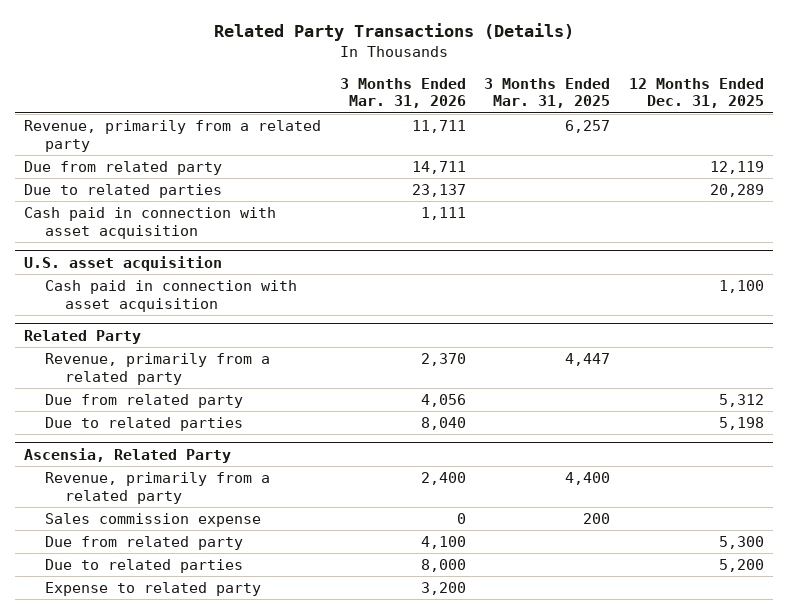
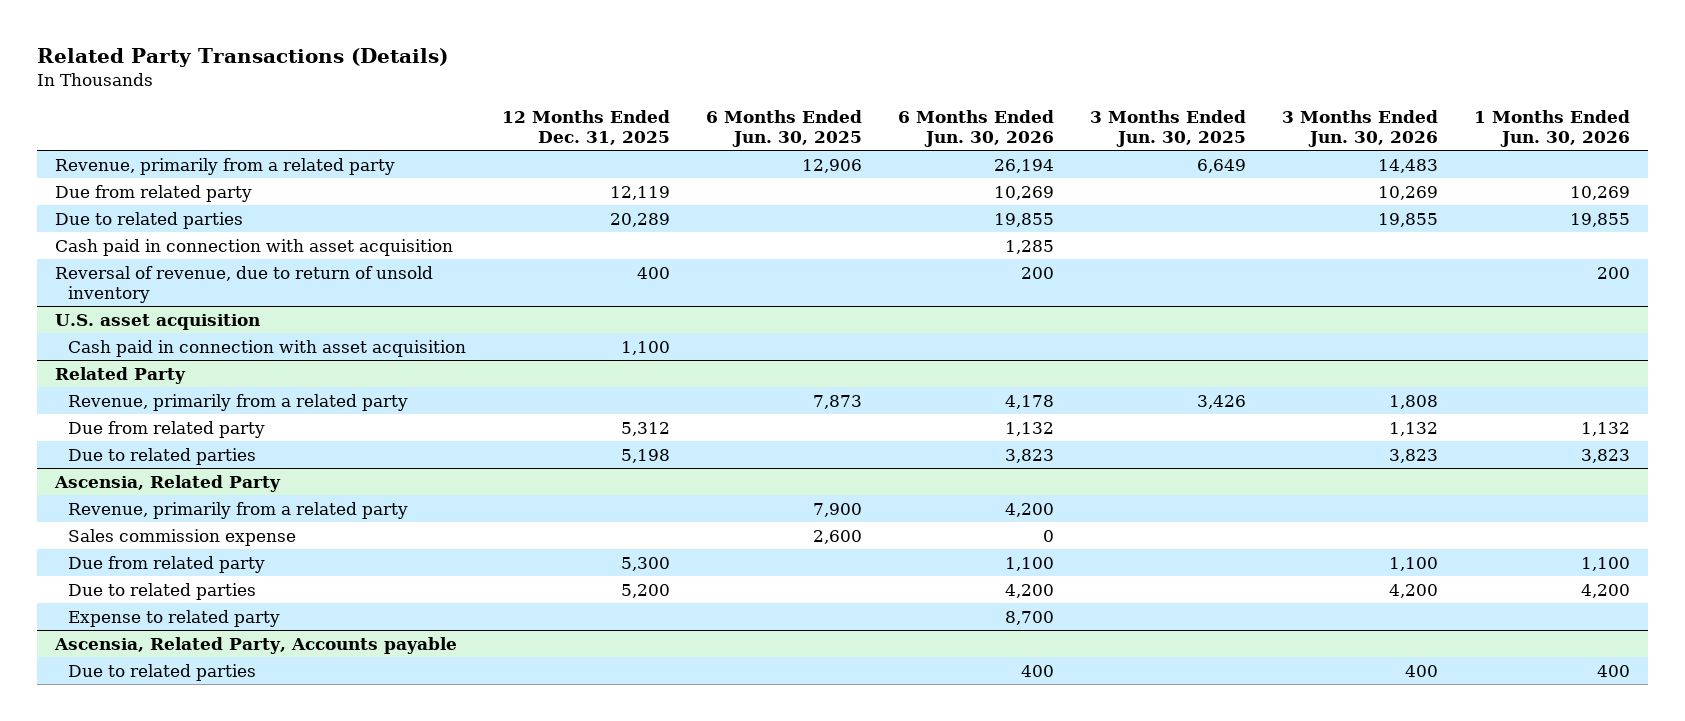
[339,78,466,109] 3 Months Ended Mar. 31, 2026 -> none
[484,78,611,109] 3 Months Ended Mar. 31, 2025 -> none
none -> [705,109,862,148] 6 Months Ended Jun. 30, 2025
none -> [897,109,1054,148] 6 Months Ended Jun. 30, 2026
none -> [1090,109,1247,148] 3 Months Ended Jun. 30, 2025
none -> [1282,109,1439,148] 3 Months Ended Jun. 30, 2026
none -> [1474,109,1631,148] 1 Months Ended Jun. 30, 2026
none -> [55,265,434,303] Reversal of revenue, due to return of unsold inventory
none -> [54,636,458,654] Ascensia, Related Party, Accounts payable
none -> [67,663,256,681] Due to related parties

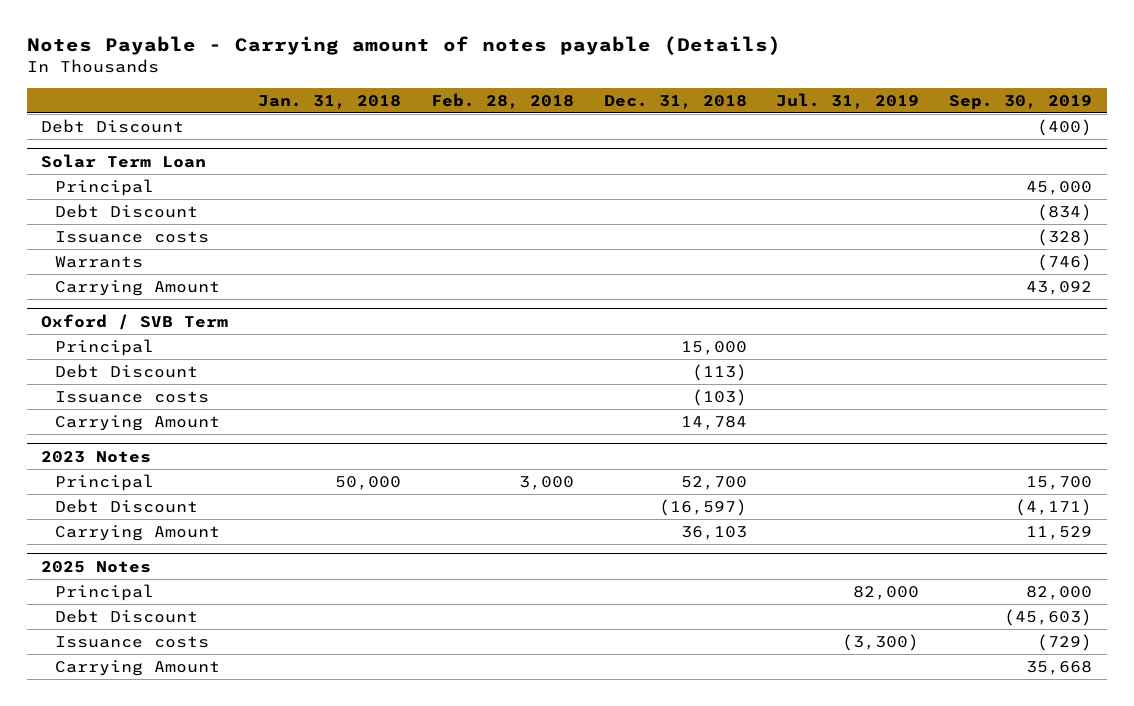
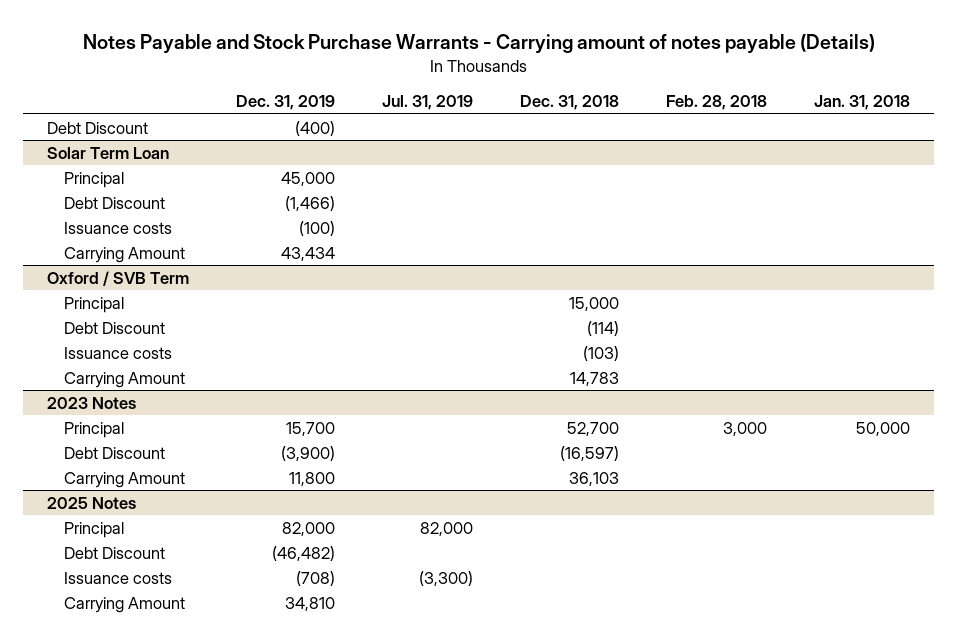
[26,35,781,55] Notes Payable - Carrying amount of notes payable (Details) -> [82,34,875,54] Notes Payable and Stock Purchase Warrants - Carrying amount of notes payable (Details)
[949,94,1093,110] Sep. 30, 2019 -> none
none -> [236,95,336,111] Dec. 31, 2019
[54,256,143,269] Warrants -> none
[691,364,747,382] (113) -> [587,320,620,336] (114)
[680,416,747,431] 14,784 -> [570,371,620,386] 14,783

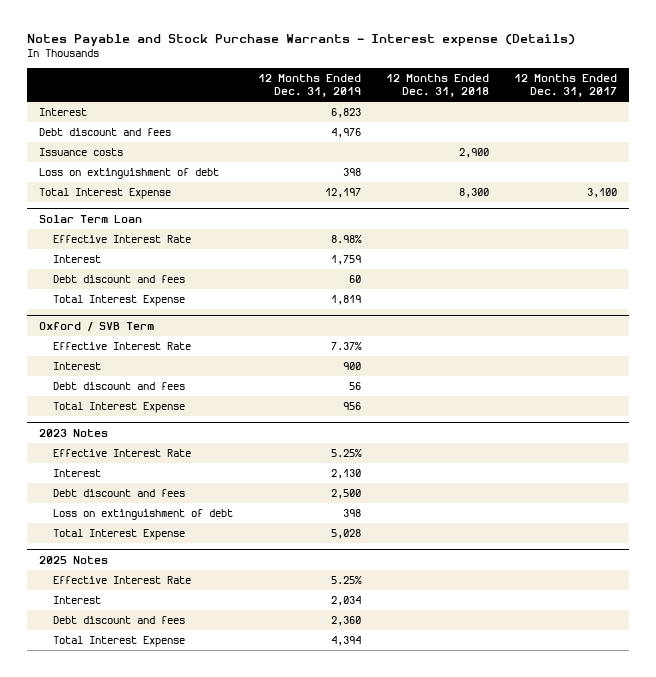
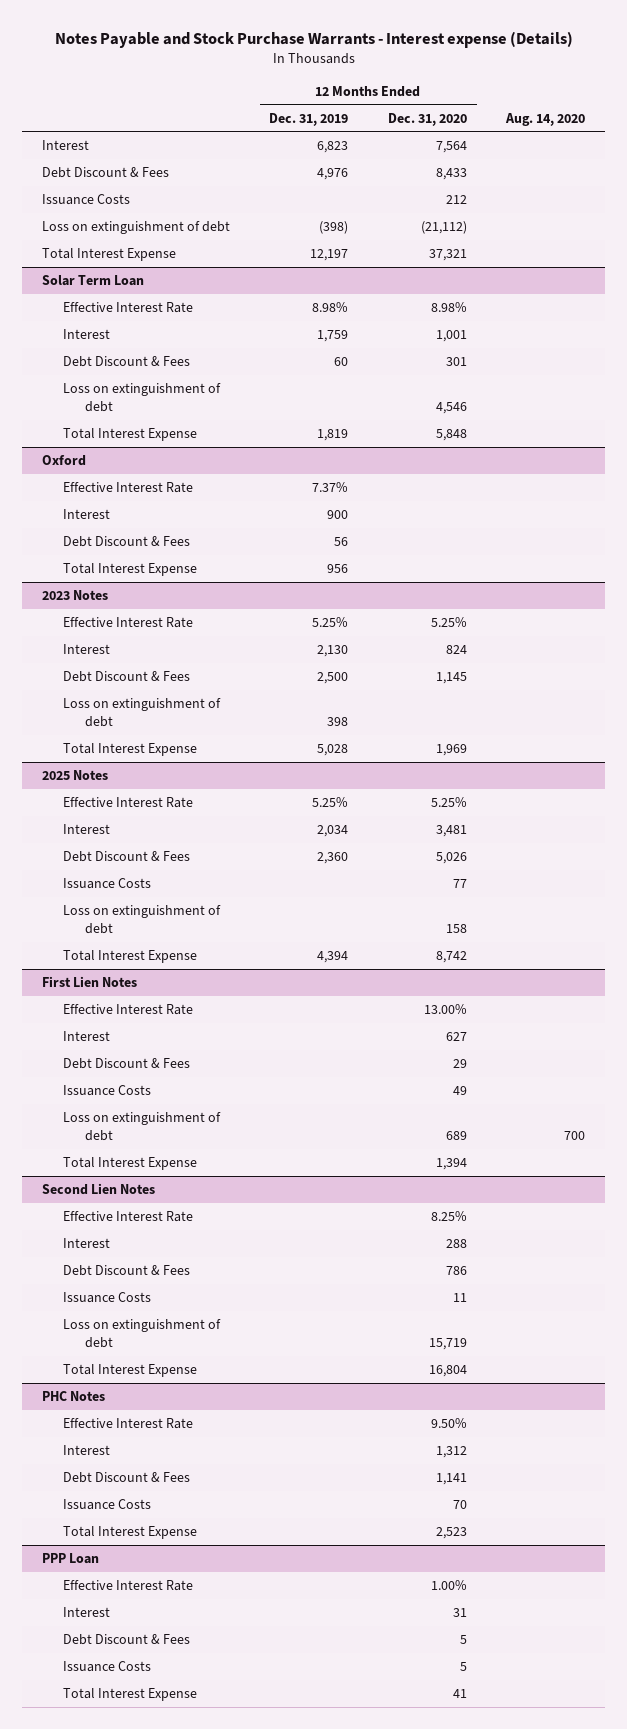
[385,73,489,98] 12 Months Ended Dec. 31, 2018 -> none
[513,73,617,98] 12 Months Ended Dec. 31, 2017 -> none
none -> [387,112,467,126] Dec. 31, 2020
none -> [505,112,586,126] Aug. 14, 2020
[39,127,172,136] Debt discount and fees -> [41,167,169,179] Debt Discount & Fees
[39,147,124,156] Issuance costs -> [41,194,130,206] Issuance Costs
[342,167,361,176] 398 -> [319,221,349,235] (398)
[52,274,185,283] Debt discount and fees -> [63,356,191,368] Debt Discount & Fees
none -> [63,383,222,413] Loss on extinguishment of debt
[39,320,155,332] Oxford / SVB Term -> [41,455,86,467] Oxford
[52,381,185,390] Debt discount and fees -> [63,536,191,548] Debt Discount & Fees
[52,488,185,497] Debt discount and fees -> [63,671,191,683] Debt Discount & Fees
[52,615,185,624] Debt discount and fees -> [63,851,191,863] Debt Discount & Fees
none -> [63,878,152,890] Issuance Costs
none -> [63,905,222,935] Loss on extinguishment of debt
none -> [41,976,137,988] First Lien Notes
none -> [63,1004,194,1016] Effective Interest Rate
none -> [63,1031,111,1042] Interest
none -> [63,1058,191,1070] Debt Discount & Fees
none -> [63,1085,152,1097] Issuance Costs
none -> [63,1112,222,1142] Loss on extinguishment of debt
none -> [63,1157,198,1171] Total Interest Expense
none -> [41,1183,155,1196] Second Lien Notes
none -> [63,1211,194,1223] Effective Interest Rate
none -> [63,1238,111,1249] Interest
none -> [63,1265,191,1277] Debt Discount & Fees
none -> [63,1292,152,1304] Issuance Costs
none -> [63,1319,222,1349] Loss on extinguishment of debt
none -> [63,1364,198,1378] Total Interest Expense
none -> [41,1391,105,1402] PHC Notes
none -> [63,1418,194,1430] Effective Interest Rate
none -> [63,1445,111,1456] Interest
none -> [63,1472,191,1484] Debt Discount & Fees
none -> [63,1499,152,1511] Issuance Costs
none -> [63,1526,198,1540] Total Interest Expense
none -> [41,1553,99,1565] PPP Loan
none -> [63,1580,194,1592] Effective Interest Rate
none -> [63,1607,111,1618] Interest
none -> [63,1634,191,1646] Debt Discount & Fees
none -> [63,1661,152,1673] Issuance Costs
none -> [63,1688,198,1702] Total Interest Expense

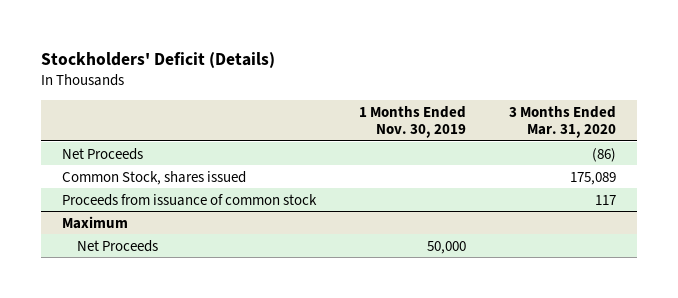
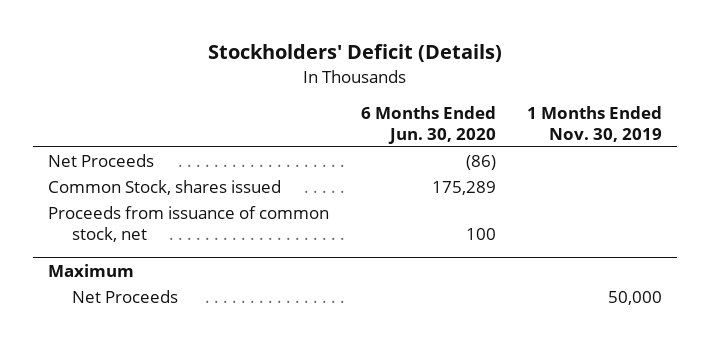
[508,105,616,139] 3 Months Ended Mar. 31, 2020 -> none
none -> [360,105,496,144] 6 Months Ended Jun. 30, 2020
[62,193,318,206] Proceeds from issuance of common stock -> [48,206,330,243] Proceeds from issuance of common stock, net

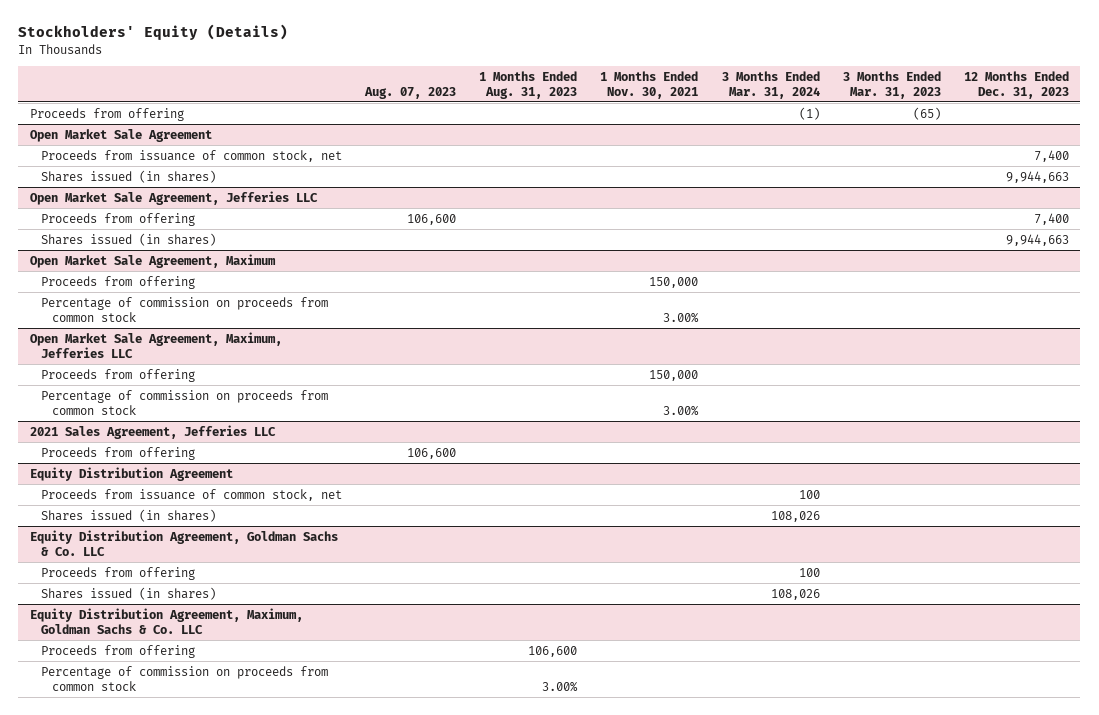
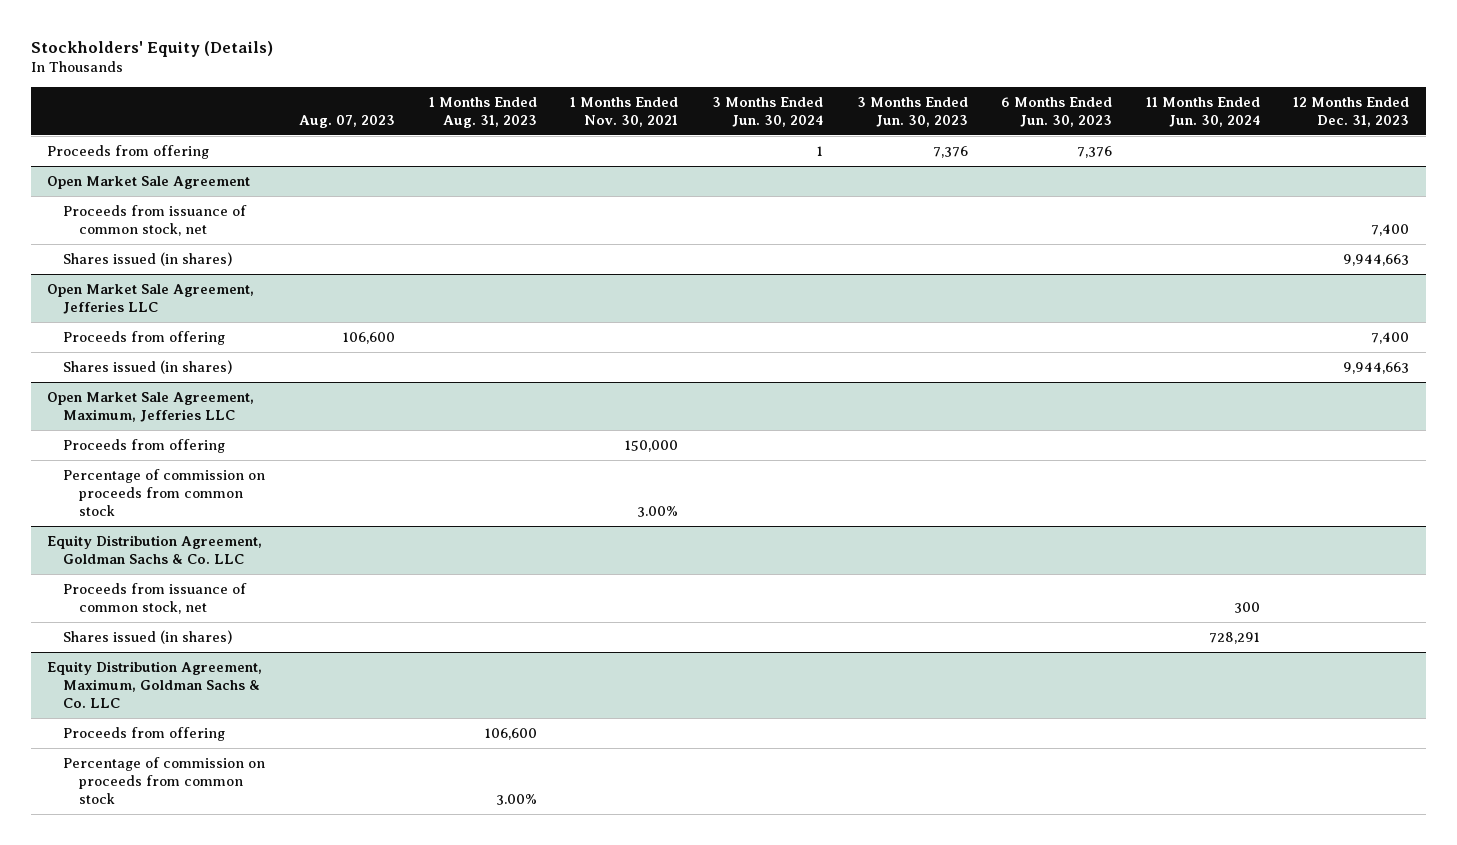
[721,70,820,99] 3 Months Ended Mar. 31, 2024 -> none
[842,70,941,99] 3 Months Ended Mar. 31, 2023 -> none
none -> [711,96,823,127] 3 Months Ended Jun. 30, 2024
none -> [856,96,968,127] 3 Months Ended Jun. 30, 2023
none -> [1001,96,1113,127] 6 Months Ended Jun. 30, 2023
none -> [1145,96,1260,127] 11 Months Ended Jun. 30, 2024
[29,253,276,268] Open Market Sale Agreement, Maximum -> none
[40,275,195,289] Proceeds from offering -> none
[40,296,328,322] Percentage of commission on proceeds from common stock -> none
[29,424,276,439] 2021 Sales Agreement, Jefferies LLC -> none
[40,446,195,460] Proceeds from offering -> none
[29,466,233,481] Equity Distribution Agreement -> none
[40,488,342,501] Proceeds from issuance of common stock, net -> none
[40,508,216,522] Shares issued (in shares) -> none
[40,566,195,580] Proceeds from offering -> none
none -> [63,582,248,615] Proceeds from issuance of common stock, net

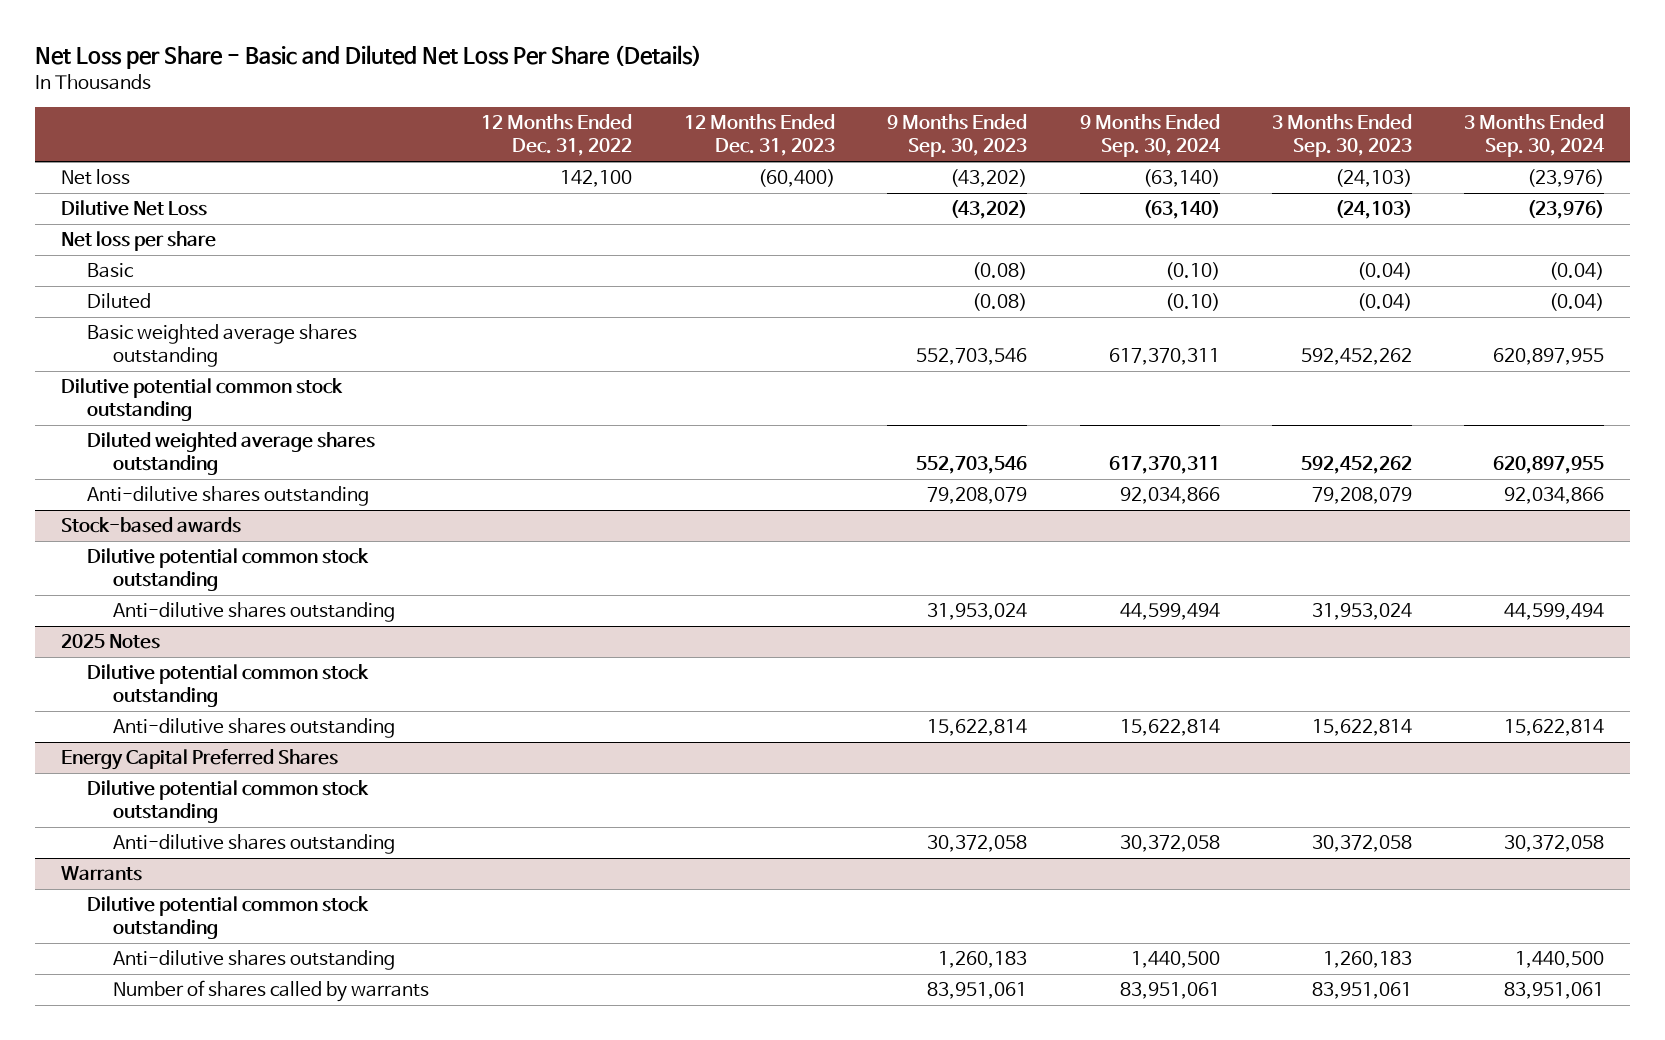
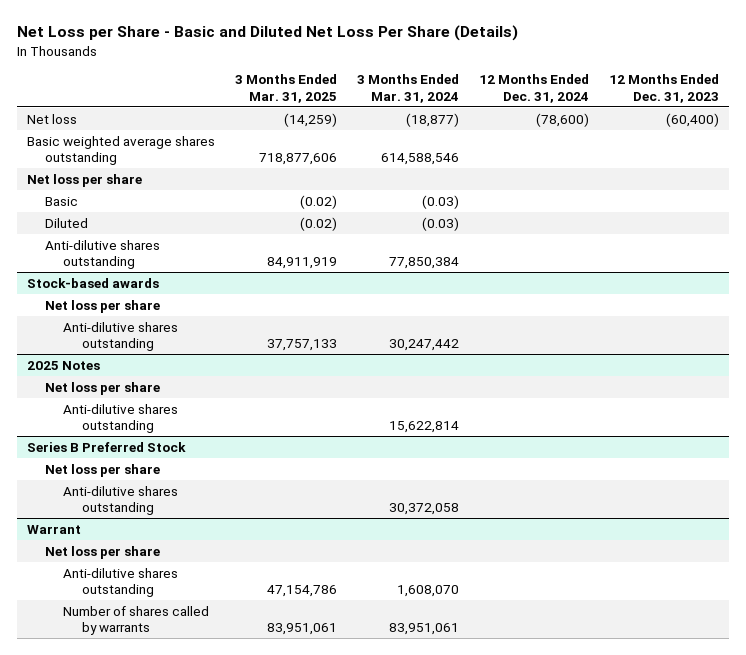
[480,114,632,157] 12 Months Ended Dec. 31, 2022 -> none
[887,114,1028,158] 9 Months Ended Sep. 30, 2023 -> none
[1079,114,1221,158] 9 Months Ended Sep. 30, 2024 -> none
[1271,114,1412,158] 3 Months Ended Sep. 30, 2023 -> none
[1464,114,1606,158] 3 Months Ended Sep. 30, 2024 -> none
none -> [234,74,337,103] 3 Months Ended Mar. 31, 2025
none -> [356,74,459,103] 3 Months Ended Mar. 31, 2024
none -> [478,74,589,103] 12 Months Ended Dec. 31, 2024
[60,200,207,217] Dilutive Net Loss -> none
[86,324,357,368] Basic weighted average shares outstanding -> [26,135,215,165] Basic weighted average shares outstanding
[60,378,343,422] Dilutive potential common stock outstanding -> none
[86,432,375,476] Diluted weighted average shares outstanding -> none
[86,548,369,592] Dilutive potential common stock outstanding -> none
none -> [45,299,161,313] Net loss per share
[86,664,369,708] Dilutive potential common stock outstanding -> none
none -> [45,381,161,395] Net loss per share
[60,749,338,771] Energy Capital Preferred Shares -> none
[86,780,369,824] Dilutive potential common stock outstanding -> none
[112,834,395,855] Anti-dilutive shares outstanding -> none
[86,896,369,940] Dilutive potential common stock outstanding -> none
none -> [26,441,186,452] Series B Preferred Stock
none -> [45,463,161,477] Net loss per share
none -> [63,485,179,515] Anti-dilutive shares outstanding
[60,866,142,882] Warrants -> [26,524,81,534] Warrant
none -> [45,545,161,559] Net loss per share

